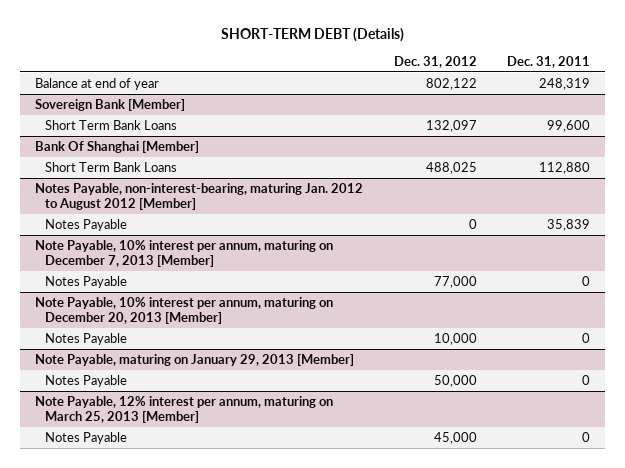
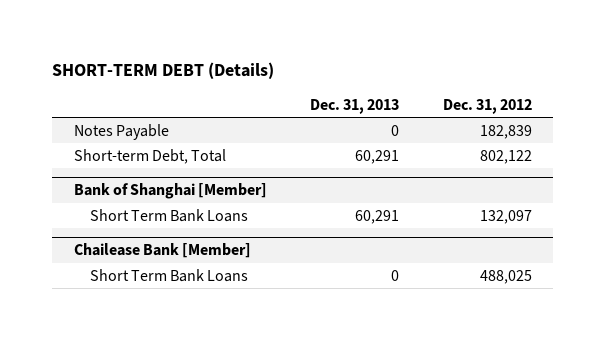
[506,56,590,69] Dec. 31, 2011 -> none
none -> [310,98,400,114] Dec. 31, 2013
[35,98,186,111] Sovereign Bank [Member] -> none
none -> [73,123,169,140] Notes Payable
[35,77,160,90] Balance at end of year -> [73,148,226,164] Short-term Debt, Total
none -> [73,183,267,200] Bank of Shanghai [Member]
[35,140,200,153] Bank Of Shanghai [Member] -> none
none -> [73,243,251,259] Chailease Bank [Member]
[35,182,364,210] Notes Payable, non-interest-bearing, maturing Jan. 2012 to August 2012 [Member] -> none
[44,218,127,231] Notes Payable -> none
[35,239,334,267] Note Payable, 10% interest per annum, maturing on December 7, 2013 [Member] -> none
[44,275,127,288] Notes Payable -> none
[35,296,334,324] Note Payable, 10% interest per annum, maturing on December 20, 2013 [Member] -> none
[44,332,127,345] Notes Payable -> none
[35,353,355,366] Note Payable, maturing on January 29, 2013 [Member] -> none
[44,374,127,387] Notes Payable -> none
[35,395,334,423] Note Payable, 12% interest per annum, maturing on March 25, 2013 [Member] -> none
[44,431,127,444] Notes Payable -> none

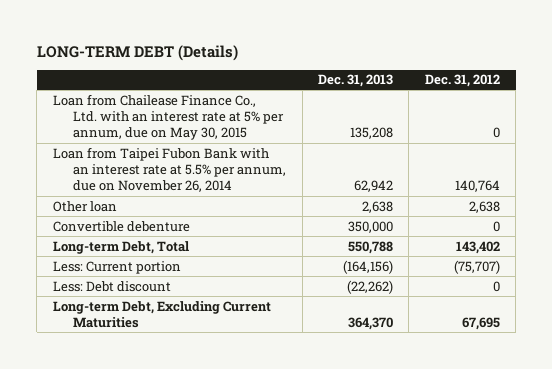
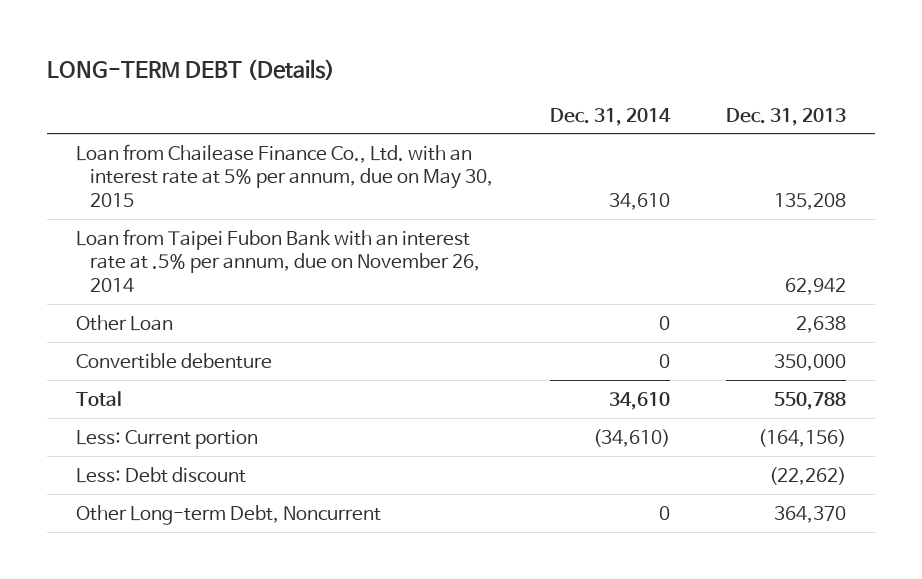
[424,74,500,88] Dec. 31, 2012 -> none
none -> [549,107,671,126] Dec. 31, 2014
[52,146,287,193] Loan from Taipei Fubon Bank with an interest rate at 5.5% per annum, due on November 26, 2014 -> [75,228,480,293] Loan from Taipei Fubon Bank with an interest rate at .5% per annum, due on November 26, 2014
[52,200,117,212] Other loan -> [75,314,173,331] Other Loan
[52,240,189,254] Long-term Debt, Total -> [75,390,122,406] Total
[52,300,271,328] Long-term Debt, Excluding Current Maturities -> [75,504,381,525] Other Long-term Debt, Noncurrent

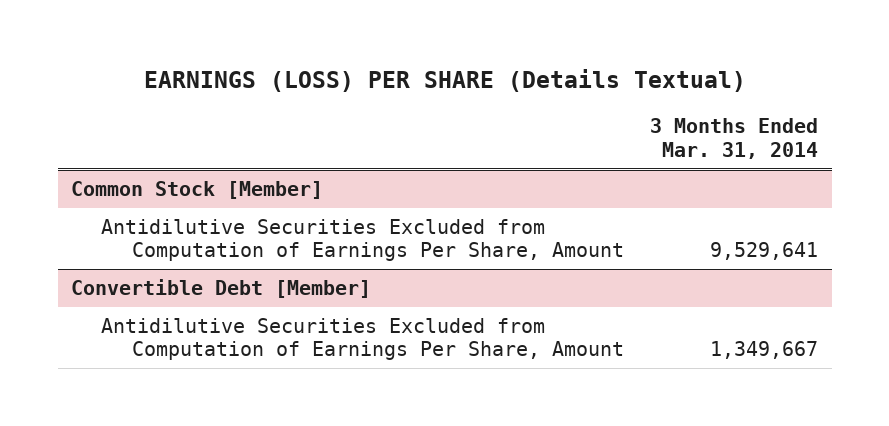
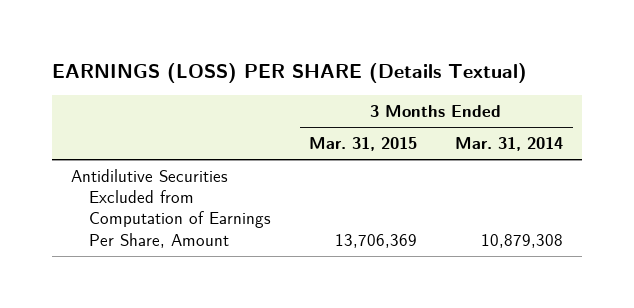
none -> [309,137,418,152] Mar. 31, 2015
[71,181,324,200] Common Stock [Member] -> none
[71,279,372,299] Convertible Debt [Member] -> none
[101,318,624,361] Antidilutive Securities Excluded from Computation of Earnings Per Share, Amount -> none
[710,242,819,261] 9,529,641 -> [481,233,564,248] 10,879,308

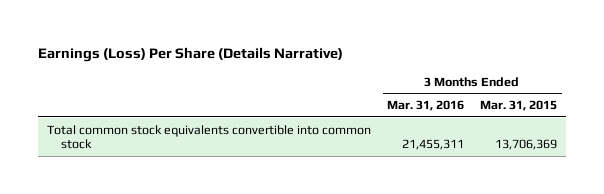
[51,62,527,83] EARNINGS (LOSS) PER SHARE (Details Textual) -> [38,46,344,62] Earnings (Loss) Per Share (Details Narrative)
[455,137,564,152] Mar. 31, 2014 -> none
none -> [386,100,464,112] Mar. 31, 2016
[70,169,272,248] Antidilutive Securities Excluded from Computation of Earnings Per Share, Amount -> [46,124,371,150] Total common stock equivalents convertible into common stock

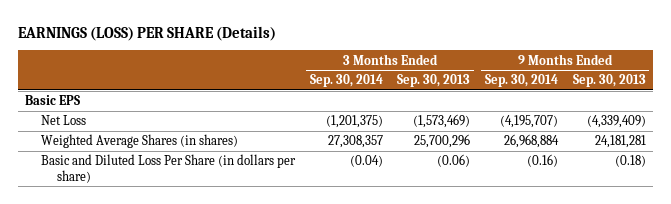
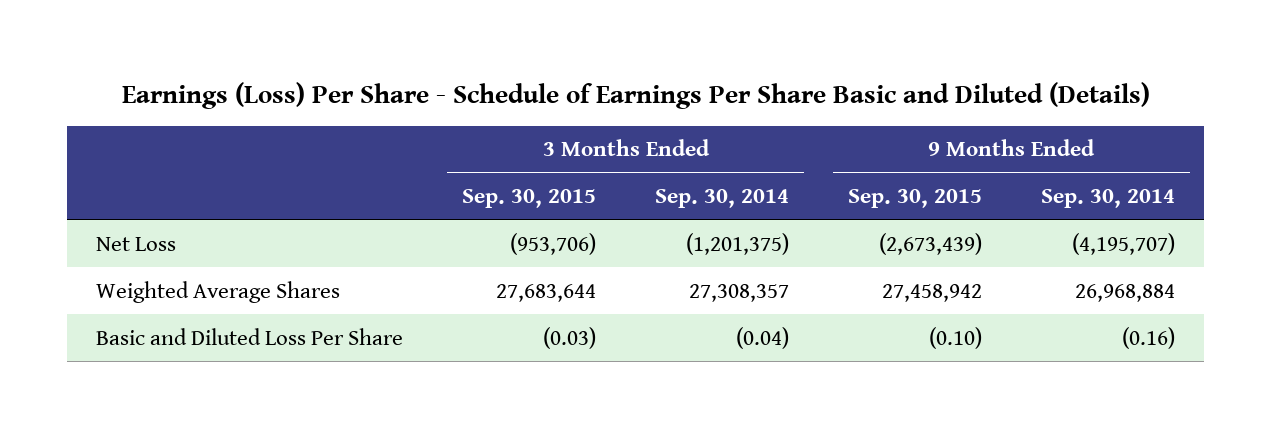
[17,25,276,41] EARNINGS (LOSS) PER SHARE (Details) -> [121,81,1150,109] Earnings (Loss) Per Share - Schedule of Earnings Per Share Basic and Diluted (Details)
[397,74,471,88] Sep. 30, 2013 -> none
[572,74,646,88] Sep. 30, 2013 -> none
none -> [462,189,597,209] Sep. 30, 2015
none -> [847,189,982,209] Sep. 30, 2015
[25,95,81,106] Basic EPS -> none
[41,134,239,149] Weighted Average Shares (in shares) -> [96,280,341,303] Weighted Average Shares
[41,154,297,183] Basic and Diluted Loss Per Share (in dollars per share) -> [96,327,404,345] Basic and Diluted Loss Per Share

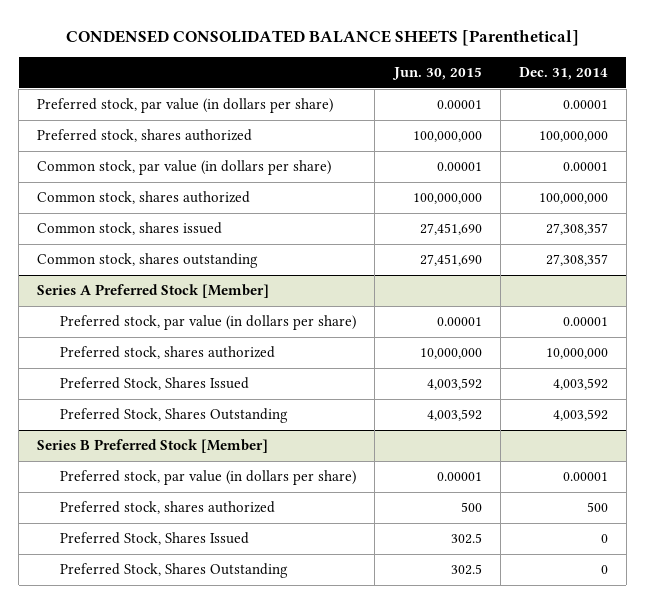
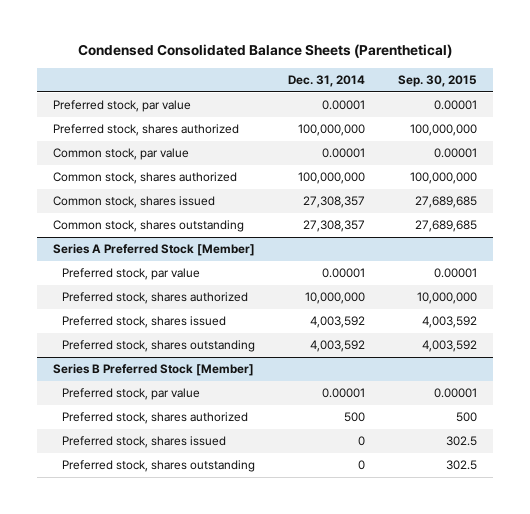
[65,29,579,46] CONDENSED CONSOLIDATED BALANCE SHEETS [Parenthetical] -> [77,44,452,59] Condensed Consolidated Balance Sheets (Parenthetical)
[391,67,482,81] Jun. 30, 2015 -> none
none -> [397,74,477,87] Sep. 30, 2015
[37,98,334,114] Preferred stock, par value (in dollars per share) -> [53,100,192,113] Preferred stock, par value
[37,160,332,176] Common stock, par value (in dollars per share) -> [53,148,190,161] Common stock, par value
[60,315,357,331] Preferred stock, par value (in dollars per share) -> [62,268,201,281] Preferred stock, par value
[60,377,250,391] Preferred Stock, Shares Issued -> [62,316,227,329] Preferred stock, shares issued
[60,408,289,424] Preferred Stock, Shares Outstanding -> [62,340,256,353] Preferred stock, shares outstanding
[60,470,357,486] Preferred stock, par value (in dollars per share) -> [62,388,201,401] Preferred stock, par value
[60,532,250,546] Preferred Stock, Shares Issued -> [62,436,227,449] Preferred stock, shares issued
[60,563,289,579] Preferred Stock, Shares Outstanding -> [62,460,256,473] Preferred stock, shares outstanding

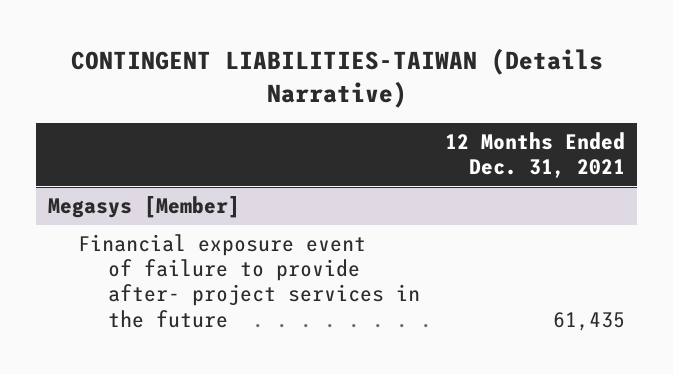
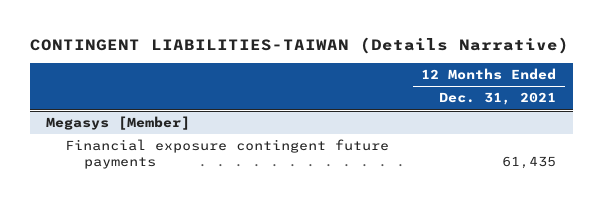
[78,234,420,328] Financial exposure event of failure to provide after- project services in the future -> [65,139,390,169] Financial exposure contingent future payments

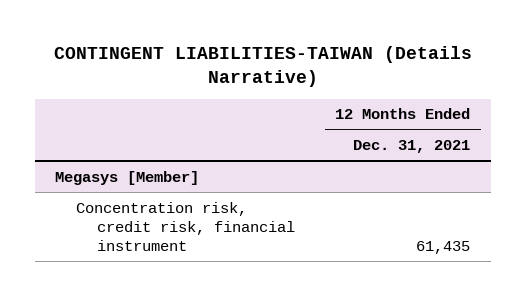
[65,139,390,169] Financial exposure contingent future payments -> [75,201,295,252] Concentration risk, credit risk, financial instrument

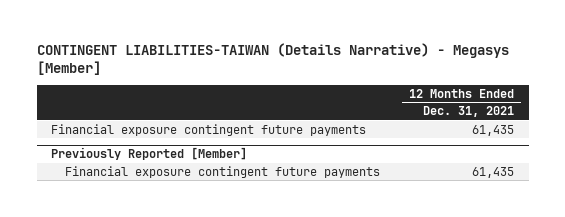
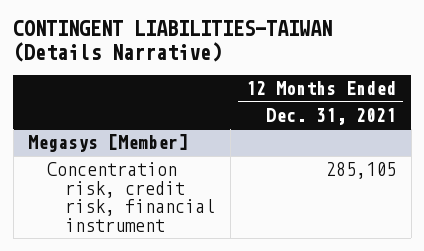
[36,42,509,76] CONTINGENT LIABILITIES-TAIWAN (Details Narrative) - Megasys [Member] -> [13,20,333,62] CONTINGENT LIABILITIES-TAIWAN (Details Narrative)
[51,123,367,136] Financial exposure contingent future payments -> none
[65,165,381,178] Financial exposure contingent future payments -> none
[51,147,248,161] Previously Reported [Member] -> [28,134,189,153] Megasys [Member]
none -> [46,162,216,232] Concentration risk, credit risk, financial instrument

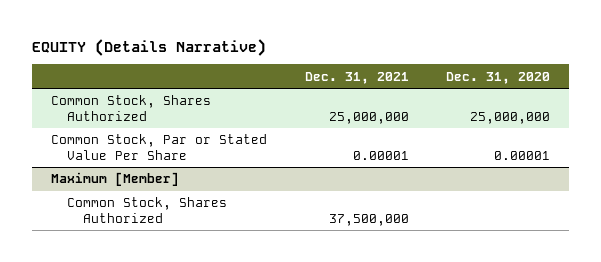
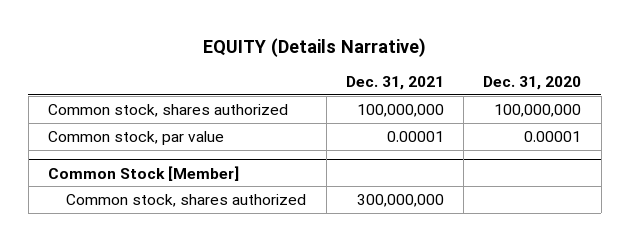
[50,172,179,187] Maximum [Member] -> none
[50,95,211,121] Common Stock, Shares Authorized -> [48,103,289,117] Common stock, shares authorized
[328,111,409,124] 25,000,000 -> [356,103,444,117] 100,000,000
[470,111,551,124] 25,000,000 -> [494,103,582,117] 100,000,000
[50,134,267,160] Common Stock, Par or Stated Value Per Share -> [48,130,225,145] Common stock, par value
none -> [48,165,240,181] Common Stock [Member]
[67,197,228,223] Common Stock, Shares Authorized -> [66,193,307,207] Common stock, shares authorized
[328,213,409,226] 37,500,000 -> [356,193,444,207] 300,000,000

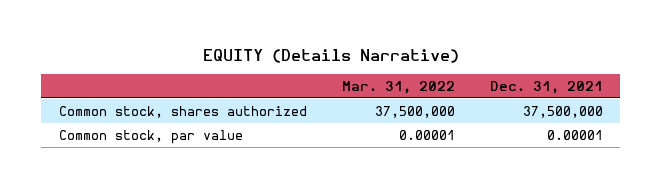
[483,76,582,91] Dec. 31, 2020 -> none
none -> [341,80,455,94] Mar. 31, 2022
[356,103,444,117] 100,000,000 -> [522,105,603,118] 37,500,000
[48,165,240,181] Common Stock [Member] -> none
[66,193,307,207] Common stock, shares authorized -> none

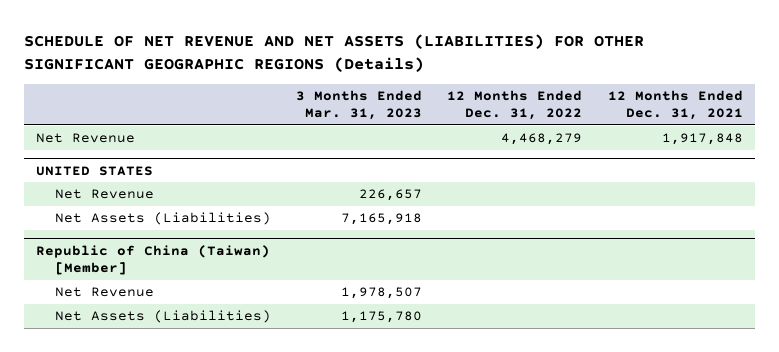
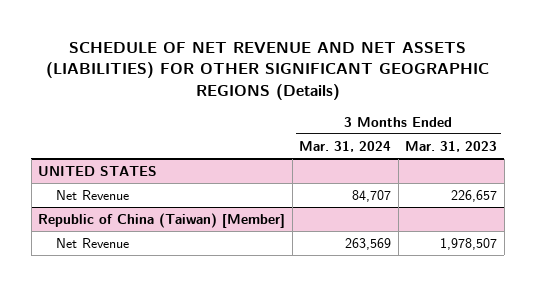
[447,89,583,121] 12 Months Ended Dec. 31, 2022 -> none
[607,89,743,121] 12 Months Ended Dec. 31, 2021 -> none
none -> [299,141,392,153] Mar. 31, 2024
[36,133,136,144] Net Revenue -> none
[54,212,271,226] Net Assets (Liabilities) -> none
[54,310,271,324] Net Assets (Liabilities) -> none

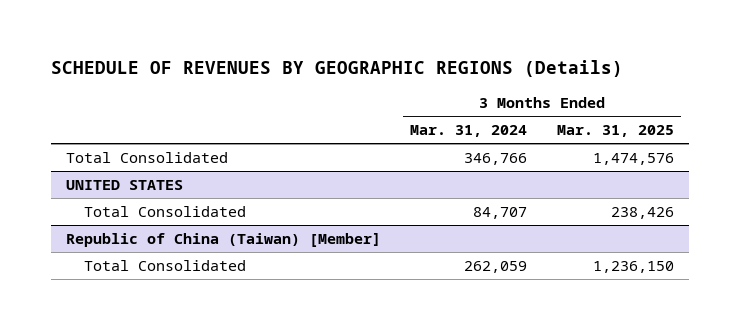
[45,41,489,100] SCHEDULE OF NET REVENUE AND NET ASSETS (LIABILITIES) FOR OTHER SIGNIFICANT GEOGRAPHIC REGIONS (Details) -> [50,60,623,78] SCHEDULE OF REVENUES BY GEOGRAPHIC REGIONS (Details)
[405,141,498,153] Mar. 31, 2023 -> none
none -> [556,125,674,138] Mar. 31, 2025
none -> [65,151,228,163] Total Consolidated
[55,190,129,201] Net Revenue -> [83,205,246,217] Total Consolidated
[55,238,129,249] Net Revenue -> none
none -> [83,259,246,271] Total Consolidated

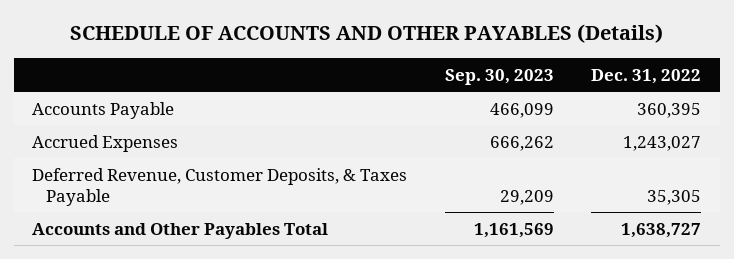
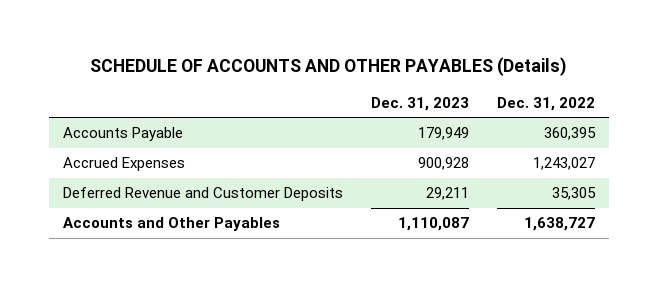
[444,68,554,85] Sep. 30, 2023 -> none
none -> [370,96,469,111] Dec. 31, 2023
[32,167,408,206] Deferred Revenue, Customer Deposits, & Taxes Payable -> [63,187,344,202] Deferred Revenue and Customer Deposits
[32,222,329,239] Accounts and Other Payables Total -> [63,217,281,232] Accounts and Other Payables

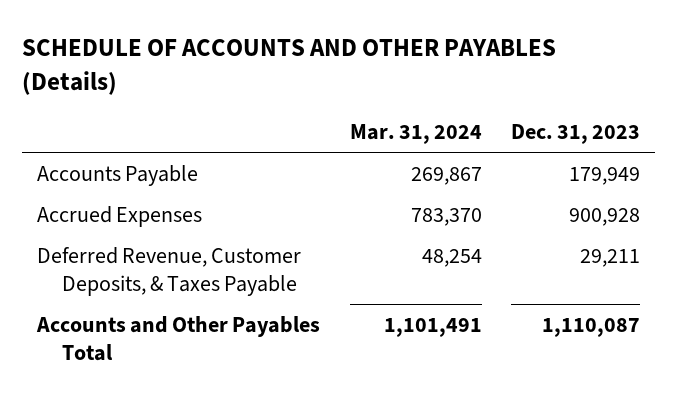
[496,96,595,111] Dec. 31, 2022 -> none
none -> [349,124,482,145] Mar. 31, 2024
[63,187,344,202] Deferred Revenue and Customer Deposits -> [36,246,301,296] Deferred Revenue, Customer Deposits, & Taxes Payable
[63,217,281,232] Accounts and Other Payables -> [35,315,320,361] Accounts and Other Payables Total

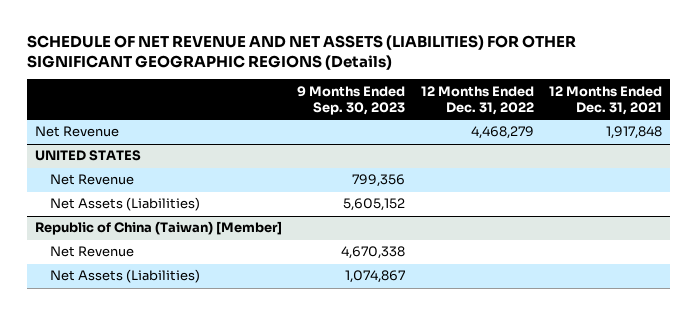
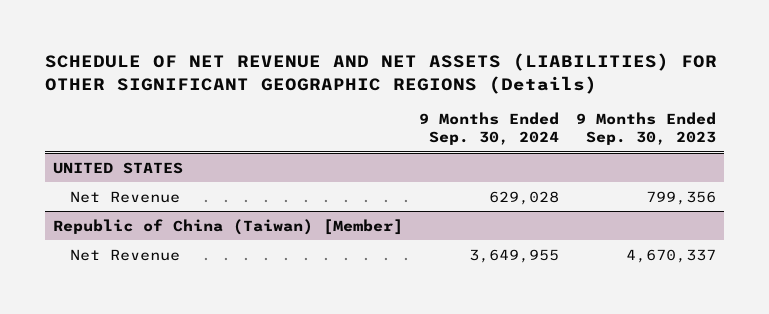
[420,85,534,116] 12 Months Ended Dec. 31, 2022 -> none
[549,85,663,116] 12 Months Ended Dec. 31, 2021 -> none
none -> [419,112,560,146] 9 Months Ended Sep. 30, 2024
[34,126,119,138] Net Revenue -> none
[49,197,200,212] Net Assets (Liabilities) -> none
[49,269,200,284] Net Assets (Liabilities) -> none
[341,246,406,260] 4,670,338 -> [625,248,716,263] 4,670,337

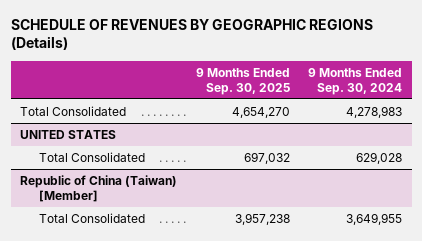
[44,53,717,94] SCHEDULE OF NET REVENUE AND NET ASSETS (LIABILITIES) FOR OTHER SIGNIFICANT GEOGRAPHIC REGIONS (Details) -> [10,18,373,51] SCHEDULE OF REVENUES BY GEOGRAPHIC REGIONS (Details)
[575,112,716,146] 9 Months Ended Sep. 30, 2023 -> none
none -> [195,67,290,95] 9 Months Ended Sep. 30, 2025
none -> [19,106,126,117] Total Consolidated
[69,190,180,203] Net Revenue -> [39,152,146,163] Total Consolidated
[69,248,180,261] Net Revenue -> [39,213,146,224] Total Consolidated

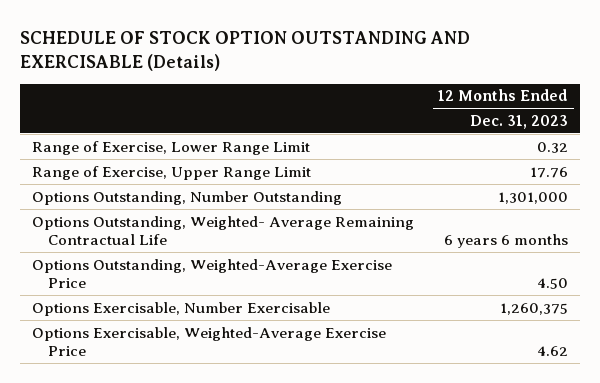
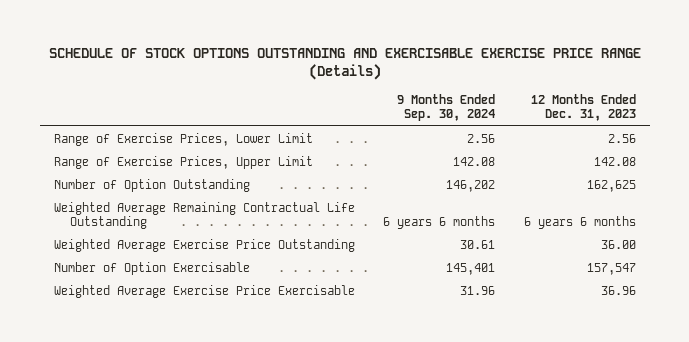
[20,31,471,72] SCHEDULE OF STOCK OPTION OUTSTANDING AND EXERCISABLE (Details) -> [48,48,641,81] SCHEDULE OF STOCK OPTIONS OUTSTANDING AND EXERCISABLE EXERCISE PRICE RANGE (Details)
none -> [397,94,496,122] 9 Months Ended Sep. 30, 2024
[32,140,311,155] Range of Exercise, Lower Range Limit -> [53,132,313,146] Range of Exercise Prices, Lower Limit
[536,141,568,153] 0.32 -> [607,133,636,143] 2.56
[32,165,312,180] Range of Exercise, Upper Range Limit -> [53,155,313,169] Range of Exercise Prices, Upper Limit
[529,166,568,178] 17.76 -> [593,156,636,166] 142.08
[32,190,343,205] Options Outstanding, Number Outstanding -> [53,178,250,192] Number of Option Outstanding
[497,191,568,204] 1,301,000 -> [586,179,636,192] 162,625
[32,215,415,245] Options Outstanding, Weighted- Average Remaining Contractual Life -> [53,201,355,229] Weighted Average Remaining Contractual Life Outstanding
[32,258,393,288] Options Outstanding, Weighted-Average Exercise Price -> [53,238,355,252] Weighted Average Exercise Price Outstanding
[536,277,568,289] 4.50 -> [600,239,636,249] 36.00
[32,301,331,316] Options Exercisable, Number Exercisable -> [53,261,250,275] Number of Option Exercisable
[499,302,568,315] 1,260,375 -> [586,262,636,275] 157,547
[32,326,387,356] Options Exercisable, Weighted-Average Exercise Price -> [53,284,355,298] Weighted Average Exercise Price Exercisable
[536,345,568,356] 4.62 -> [600,285,636,295] 36.96

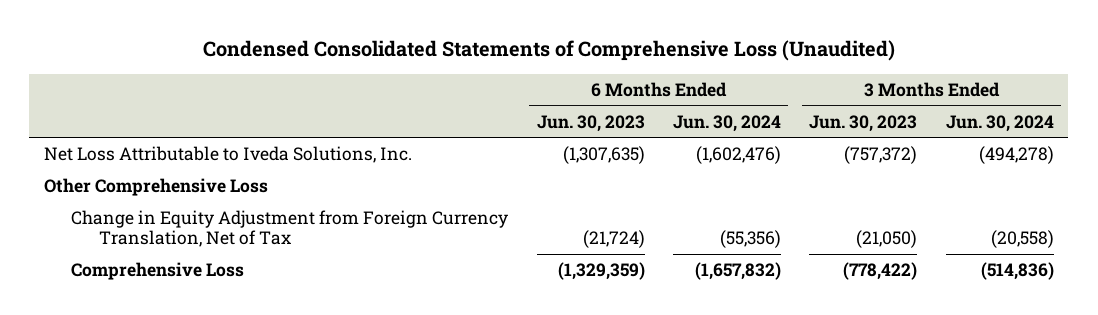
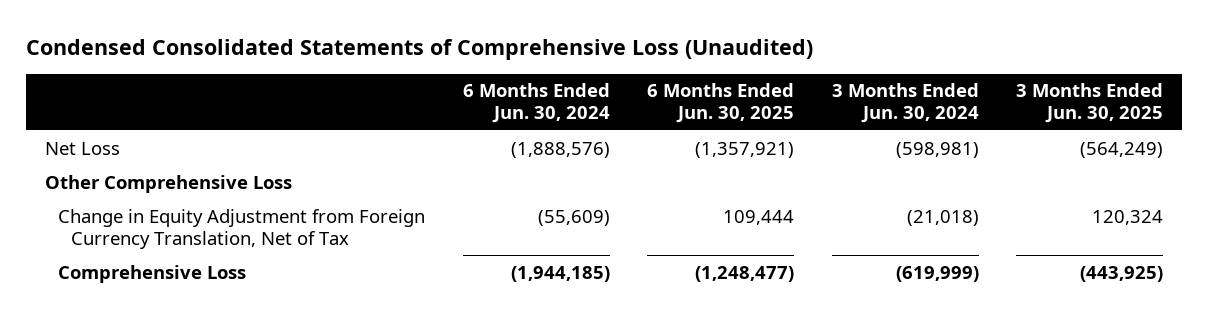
[536,114,645,132] Jun. 30, 2023 -> none
[809,114,918,132] Jun. 30, 2023 -> none
none -> [647,83,795,124] 6 Months Ended Jun. 30, 2025
none -> [1016,83,1164,124] 3 Months Ended Jun. 30, 2025
[43,146,412,164] Net Loss Attributable to Iveda Solutions, Inc. -> [44,141,120,155] Net Loss
[696,146,782,165] (1,602,476) -> [510,141,610,158] (1,888,576)
[978,146,1054,165] (494,278) -> [895,141,979,158] (598,981)
[720,230,782,249] (55,356) -> [537,209,610,226] (55,609)
[990,230,1054,249] (20,558) -> [906,209,979,226] (21,018)
[695,262,782,281] (1,657,832) -> [510,265,610,282] (1,944,185)
[980,262,1054,281] (514,836) -> [895,265,979,282] (619,999)

